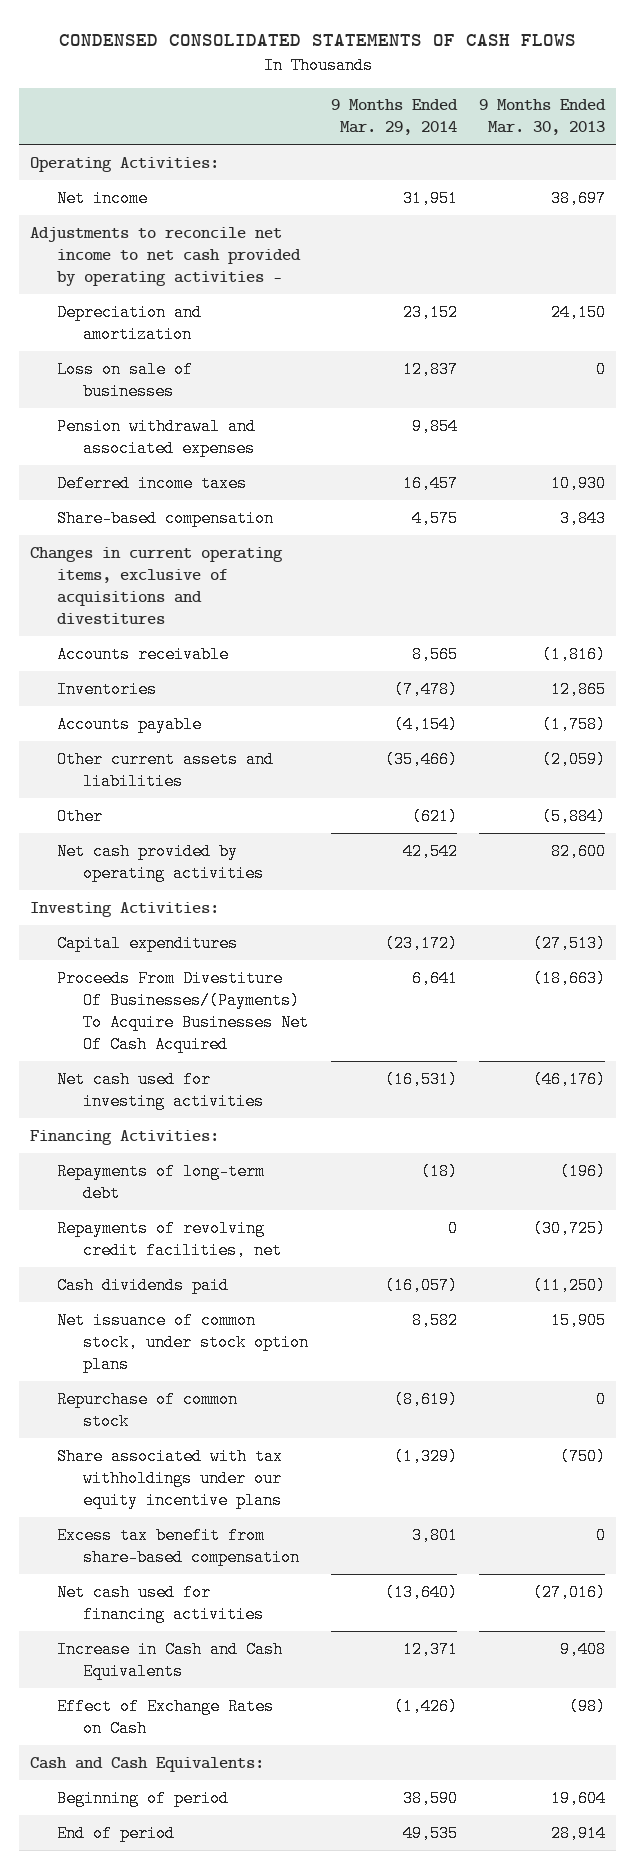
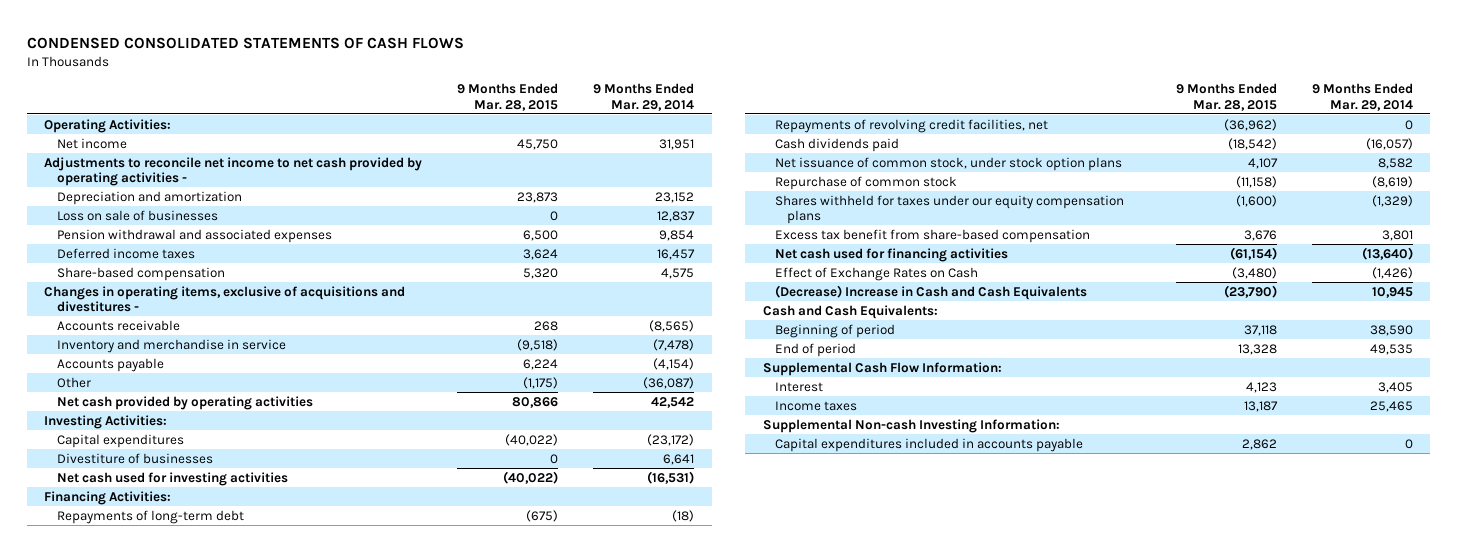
[479,99,607,136] 9 Months Ended Mar. 30, 2013 -> none
none -> [457,83,559,111] 9 Months Ended Mar. 28, 2015
[30,546,284,624] Changes in current operating items, exclusive of acquisitions and divestitures -> [44,285,406,313] Changes in operating items, exclusive of acquisitions and divestitures -
[411,645,458,663] 8,565 -> [649,319,695,332] (8,565)
[56,680,157,698] Inventories -> [56,338,286,353] Inventory and merchandise in service
[56,750,274,790] Other current assets and liabilities -> none
[411,807,458,825] (621) -> [643,376,695,389] (36,087)
[56,969,310,1053] Proceeds From Divestiture Of Businesses/(Payments) To Acquire Businesses Net Of Cash Acquired -> [56,452,213,464] Divestiture of businesses
[56,1447,283,1509] Share associated with tax withholdings under our equity incentive plans -> [774,194,1124,225] Shares withheld for taxes under our equity compensation plans
[56,1640,283,1680] Increase in Cash and Cash Equivalents -> none
none -> [774,284,1087,300] (Decrease) Increase in Cash and Cash Equivalents
none -> [762,361,1002,376] Supplemental Cash Flow Information:
none -> [774,381,823,392] Interest
none -> [774,400,857,411] Income taxes
none -> [762,418,1060,433] Supplemental Non-cash Investing Information:
none -> [774,437,1083,452] Capital expenditures included in accounts payable

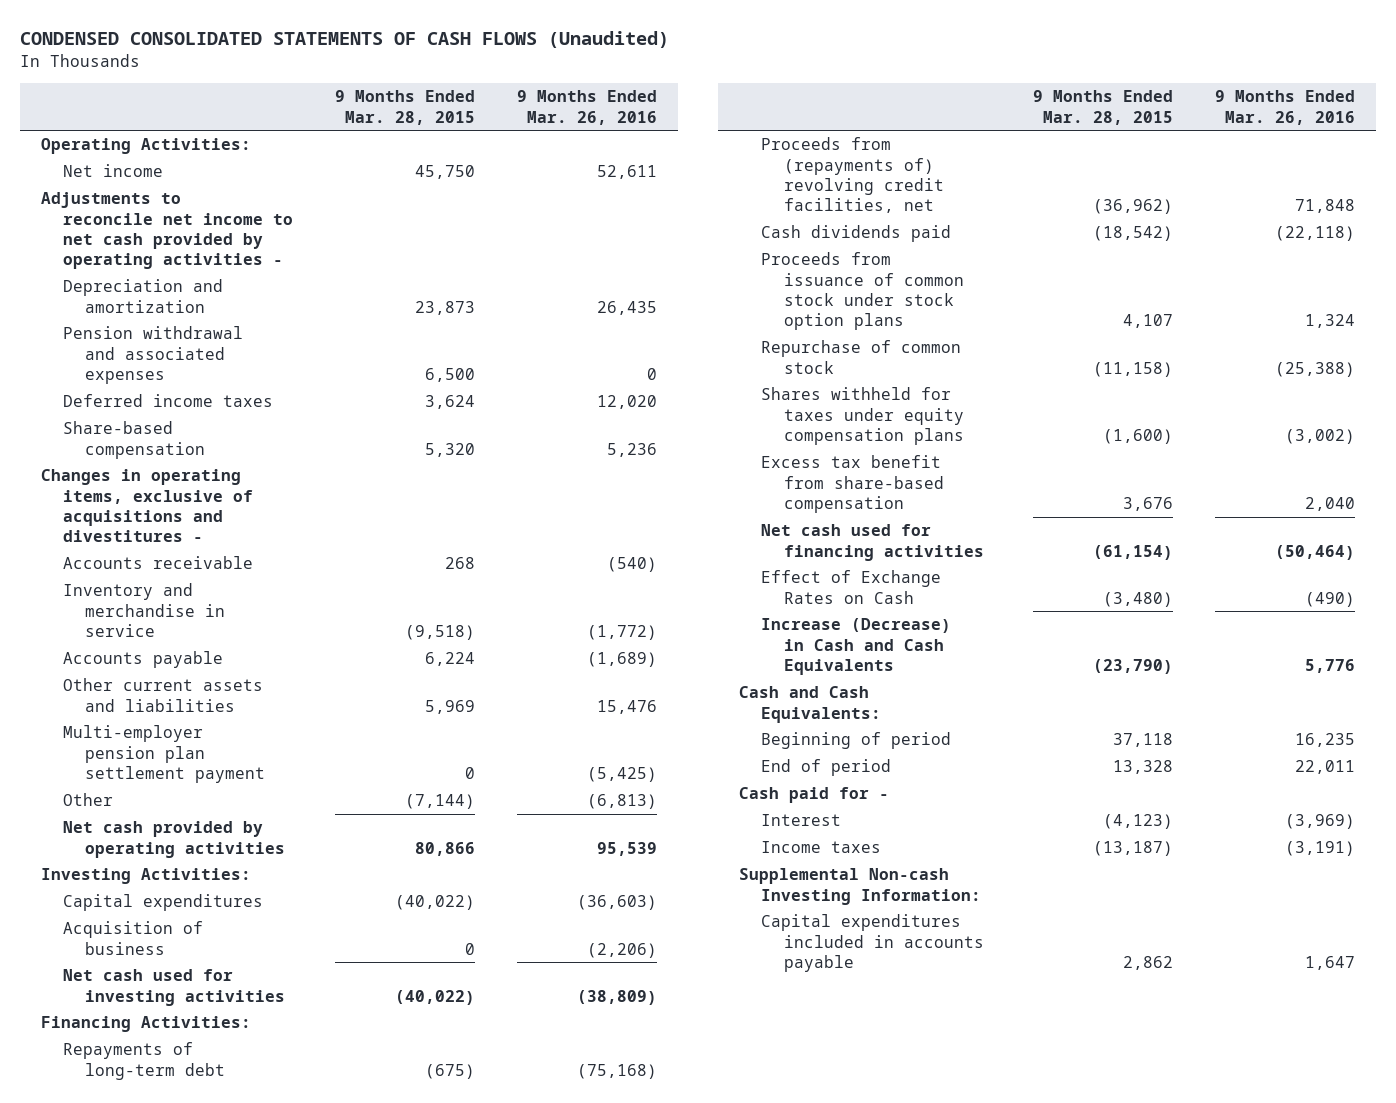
[26,36,464,49] CONDENSED CONSOLIDATED STATEMENTS OF CASH FLOWS -> [19,31,669,49] CONDENSED CONSOLIDATED STATEMENTS OF CASH FLOWS (Unaudited)
[593,83,695,111] 9 Months Ended Mar. 29, 2014 -> none
none -> [516,90,657,125] 9 Months Ended Mar. 26, 2016
[56,209,218,221] Loss on sale of businesses -> none
none -> [63,678,264,712] Other current assets and liabilities
none -> [63,725,266,784] Multi-employer pension plan settlement payment
[523,376,559,389] (1,175) -> [405,794,476,810] (7,144)
[56,452,213,464] Divestiture of businesses -> [63,921,204,955] Acquisition of business
[774,118,1048,133] Repayments of revolving credit facilities, net -> [761,137,944,214] Proceeds from (repayments of) revolving credit facilities, net
[774,156,1122,171] Net issuance of common stock, under stock option plans -> [761,252,964,331] Proceeds from issuance of common stock under stock option plans
[774,194,1124,225] Shares withheld for taxes under our equity compensation plans -> [761,387,964,446] Shares withheld for taxes under equity compensation plans
[774,284,1087,300] (Decrease) Increase in Cash and Cash Equivalents -> [761,618,952,676] Increase (Decrease) in Cash and Cash Equivalents
[762,361,1002,376] Supplemental Cash Flow Information: -> none
none -> [739,787,890,804] Cash paid for -
[1245,381,1277,393] 4,123 -> [1103,814,1174,830] (4,123)
[1243,400,1278,412] 13,187 -> [1093,841,1174,857] (13,187)

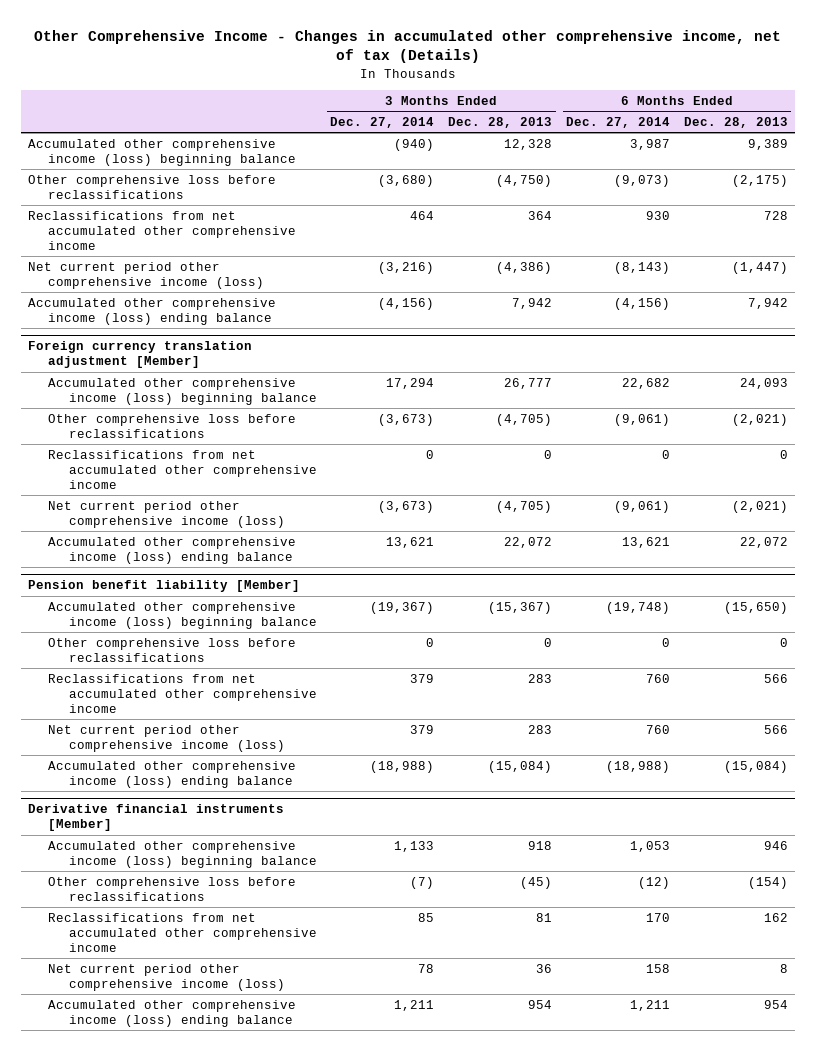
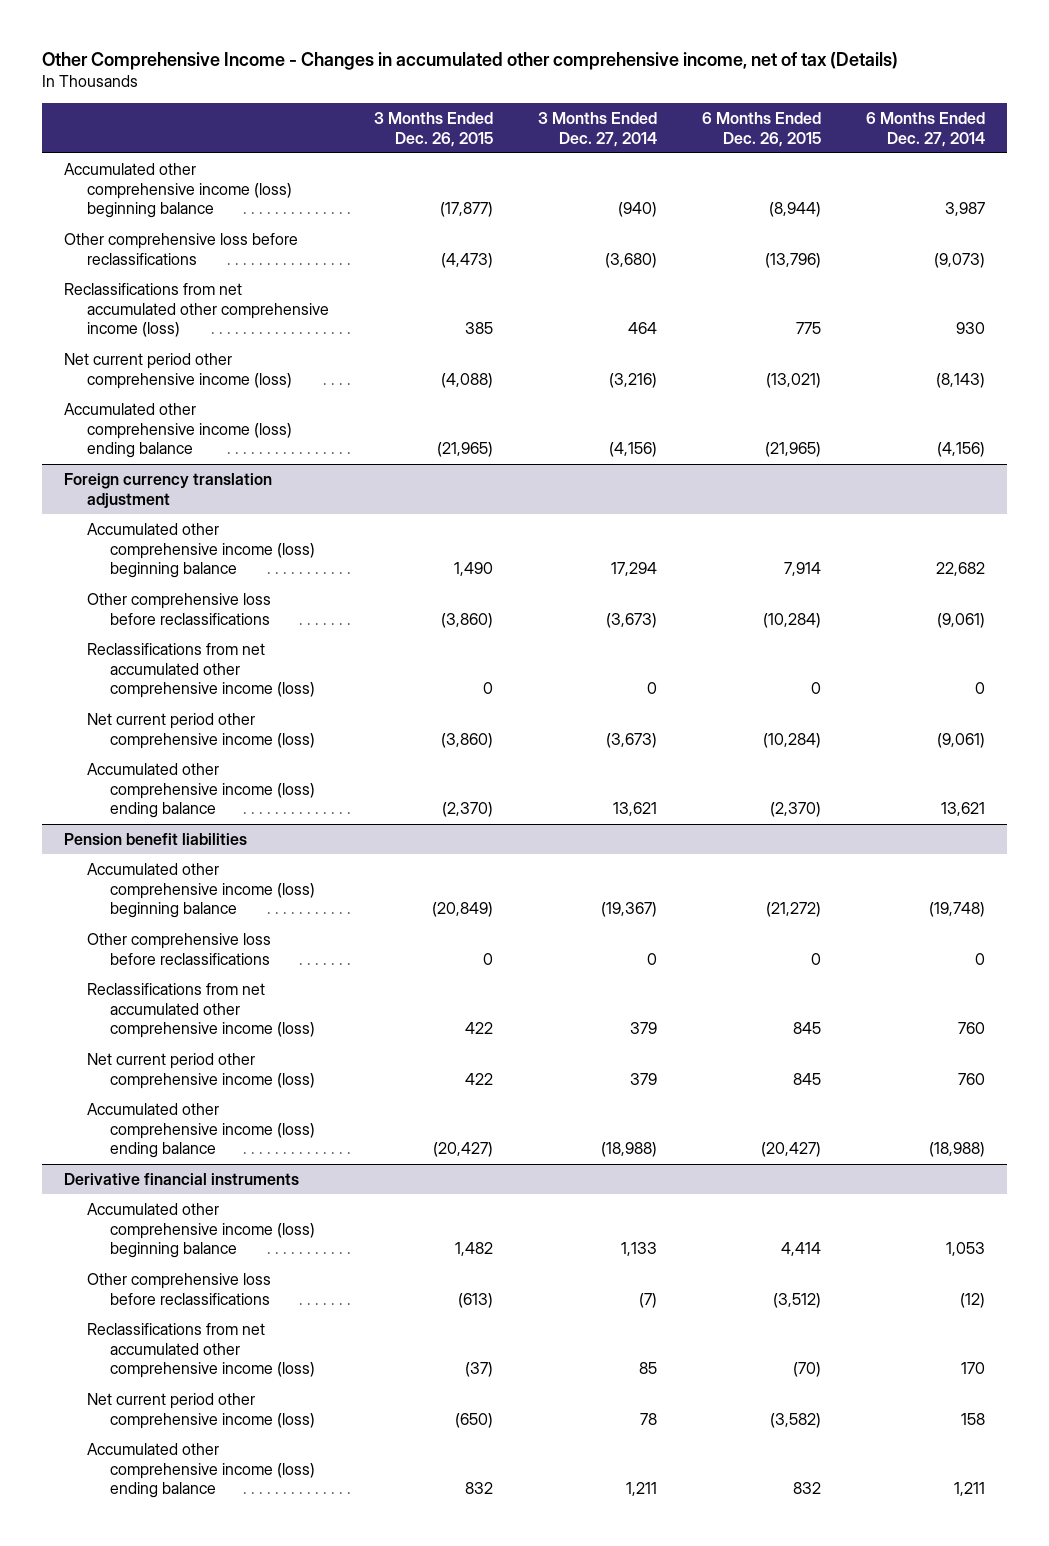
[448,117,553,129] Dec. 28, 2013 -> none
[683,117,788,129] Dec. 28, 2013 -> none
none -> [373,111,493,147] 3 Months Ended Dec. 26, 2015
none -> [701,111,821,147] 6 Months Ended Dec. 26, 2015
[28,210,297,250] Reclassifications from net accumulated other comprehensive income -> [63,282,330,338] Reclassifications from net accumulated other comprehensive income (loss)
[28,341,253,369] Foreign currency translation adjustment [Member] -> [63,472,272,508] Foreign currency translation adjustment
[48,449,317,489] Reclassifications from net accumulated other comprehensive income -> [87,642,316,699] Reclassifications from net accumulated other comprehensive income (loss)
[28,580,301,593] Pension benefit liability [Member] -> [63,832,247,845] Pension benefit liabilities
[48,673,317,713] Reclassifications from net accumulated other comprehensive income -> [87,982,316,1039] Reclassifications from net accumulated other comprehensive income (loss)
[28,804,285,832] Derivative financial instruments [Member] -> [63,1172,299,1185] Derivative financial instruments
[48,912,317,952] Reclassifications from net accumulated other comprehensive income -> [87,1322,316,1379] Reclassifications from net accumulated other comprehensive income (loss)

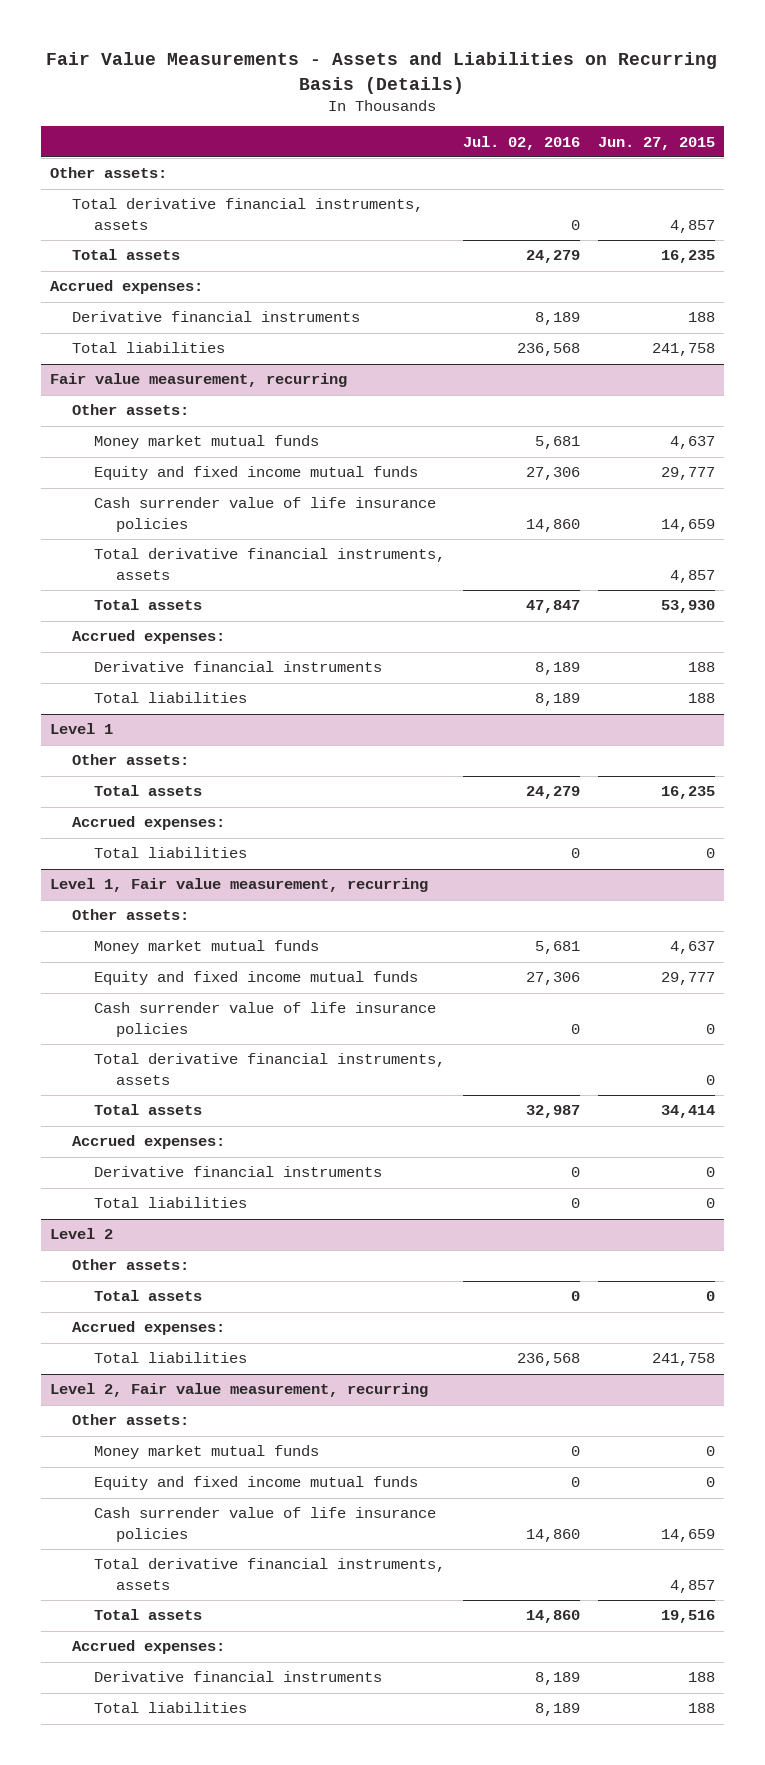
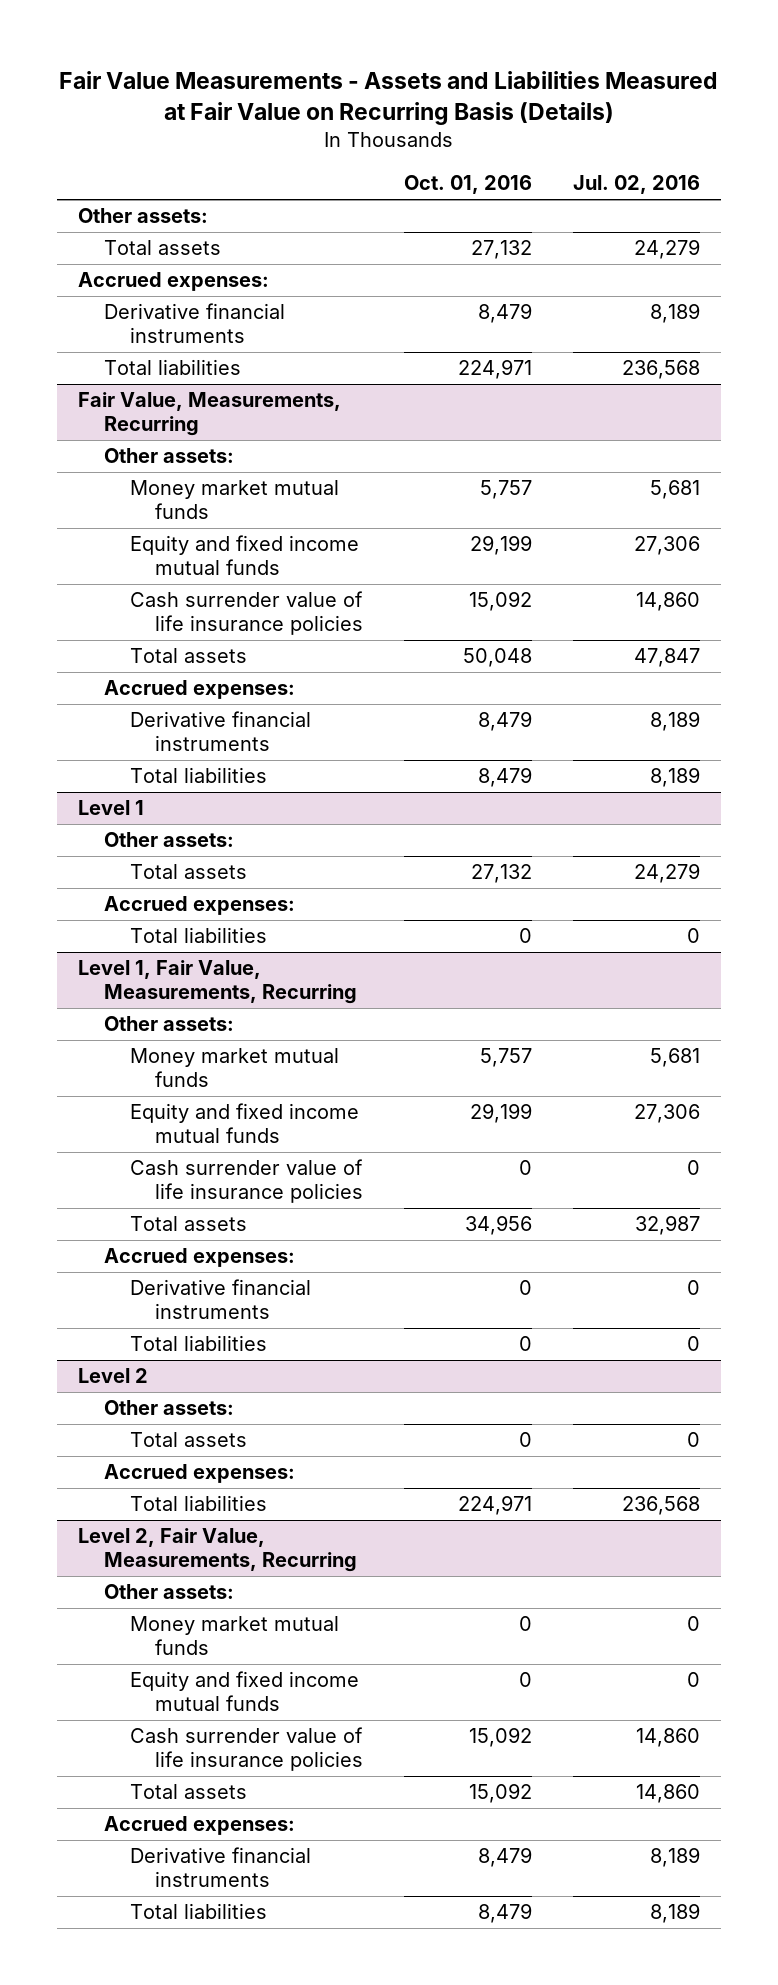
[46,52,718,94] Fair Value Measurements - Assets and Liabilities on Recurring Basis (Details) -> [59,70,719,125] Fair Value Measurements - Assets and Liabilities Measured at Fair Value on Recurring Basis (Details)
[597,136,715,150] Jun. 27, 2015 -> none
none -> [404,175,533,195] Oct. 01, 2016
[71,198,423,230] Total derivative financial instruments, assets -> none
[50,373,348,388] Fair value measurement, recurring -> [77,392,341,437] Fair Value, Measurements, Recurring
[93,548,445,580] Total derivative financial instruments, assets -> none
[50,878,429,893] Level 1, Fair value measurement, recurring -> [77,960,357,1005] Level 1, Fair Value, Measurements, Recurring
[93,1053,445,1085] Total derivative financial instruments, assets -> none
[50,1383,429,1398] Level 2, Fair value measurement, recurring -> [77,1528,357,1573] Level 2, Fair Value, Measurements, Recurring
[93,1558,445,1590] Total derivative financial instruments, assets -> none

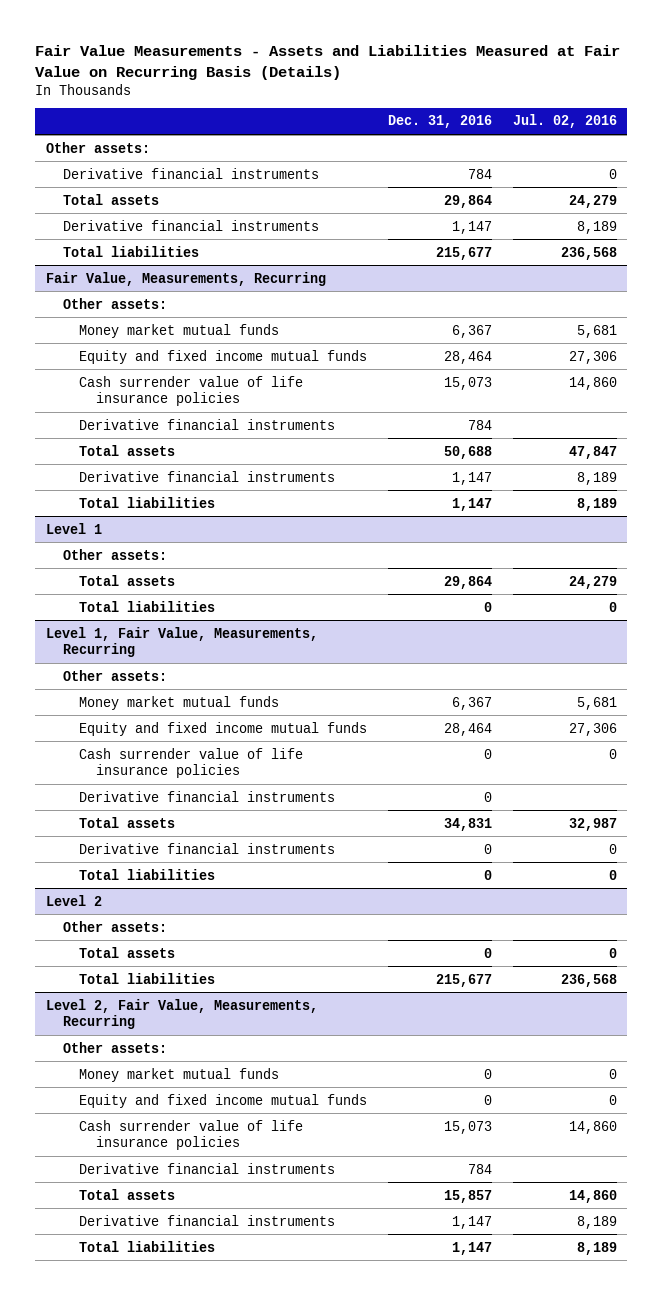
[404,175,533,195] Oct. 01, 2016 -> none
none -> [388,115,493,129] Dec. 31, 2016
none -> [62,167,319,179] Derivative financial instruments
[77,272,269,292] Accrued expenses: -> none
none -> [79,418,336,430] Derivative financial instruments
[103,680,295,700] Accrued expenses: -> none
[103,896,295,916] Accrued expenses: -> none
none -> [79,790,336,802] Derivative financial instruments
[103,1248,295,1268] Accrued expenses: -> none
[103,1464,295,1484] Accrued expenses: -> none
none -> [79,1162,336,1174] Derivative financial instruments
[103,1816,295,1836] Accrued expenses: -> none

